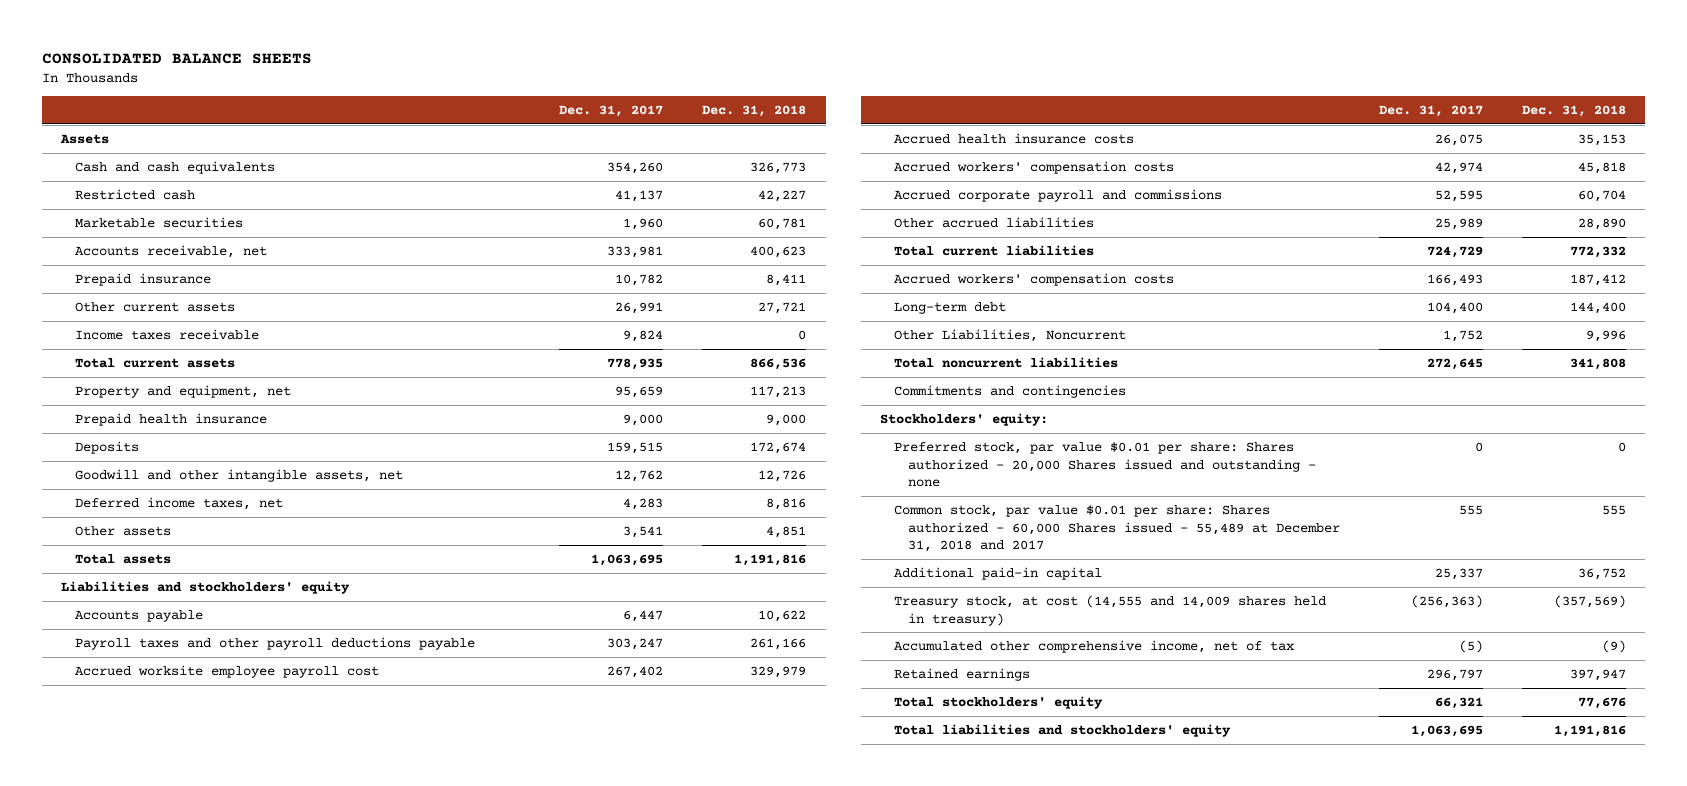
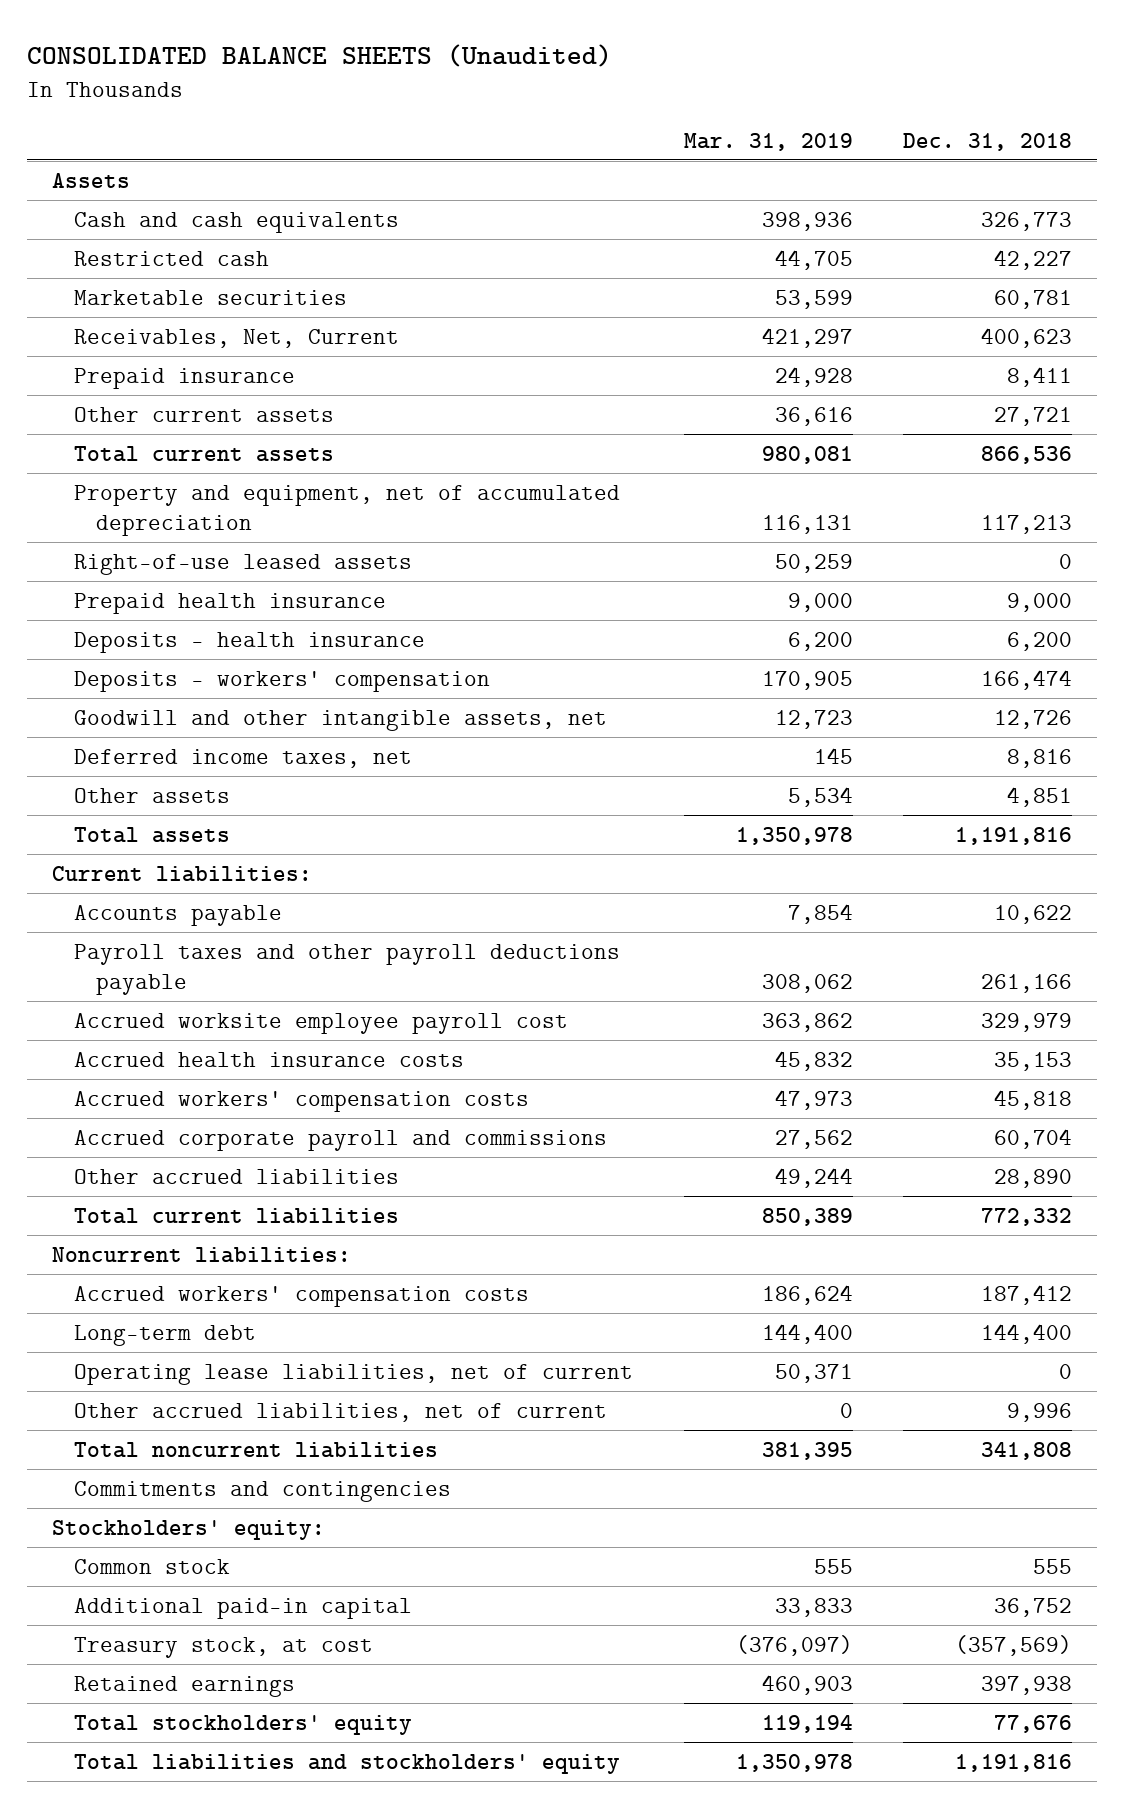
[41,53,312,65] CONSOLIDATED BALANCE SHEETS -> [26,44,612,68] CONSOLIDATED BALANCE SHEETS (Unaudited)
[559,105,664,118] Dec. 31, 2017 -> none
none -> [683,132,853,151] Mar. 31, 2019
[74,244,267,258] Accounts receivable, net -> [73,328,399,348] Receivables, Net, Current
[74,328,259,340] Income taxes receivable -> none
[74,384,291,398] Property and equipment, net -> [73,484,620,537] Property and equipment, net of accumulated depreciation
none -> [73,553,412,575] Right-of-use leased assets
[74,440,139,454] Deposits -> none
none -> [73,631,425,653] Deposits - health insurance
none -> [73,670,490,692] Deposits - workers' compensation
[61,580,351,594] Liabilities and stockholders' equity -> [51,865,312,882] Current liabilities:
none -> [51,1246,351,1263] Noncurrent liabilities:
none -> [73,1363,633,1385] Operating lease liabilities, net of current
[893,328,1126,342] Other Liabilities, Noncurrent -> [73,1402,607,1422] Other accrued liabilities, net of current
[893,441,1316,488] Preferred stock, par value $0.01 per share: Shares authorized - 20,000 Shares issued and outstanding - none -> none
[893,504,1340,553] Common stock, par value $0.01 per share: Shares authorized - 60,000 Shares issued - 55,489 at December 31, 2018 and 2017 -> [73,1558,230,1574] Common stock
[893,639,1294,653] Accumulated other comprehensive income, net of tax -> none
[893,594,1326,626] Treasury stock, at cost (14,555 and 14,009 shares held in treasury) -> [73,1636,373,1658] Treasury stock, at cost
[1569,668,1626,681] 397,947 -> [981,1675,1073,1695] 397,938

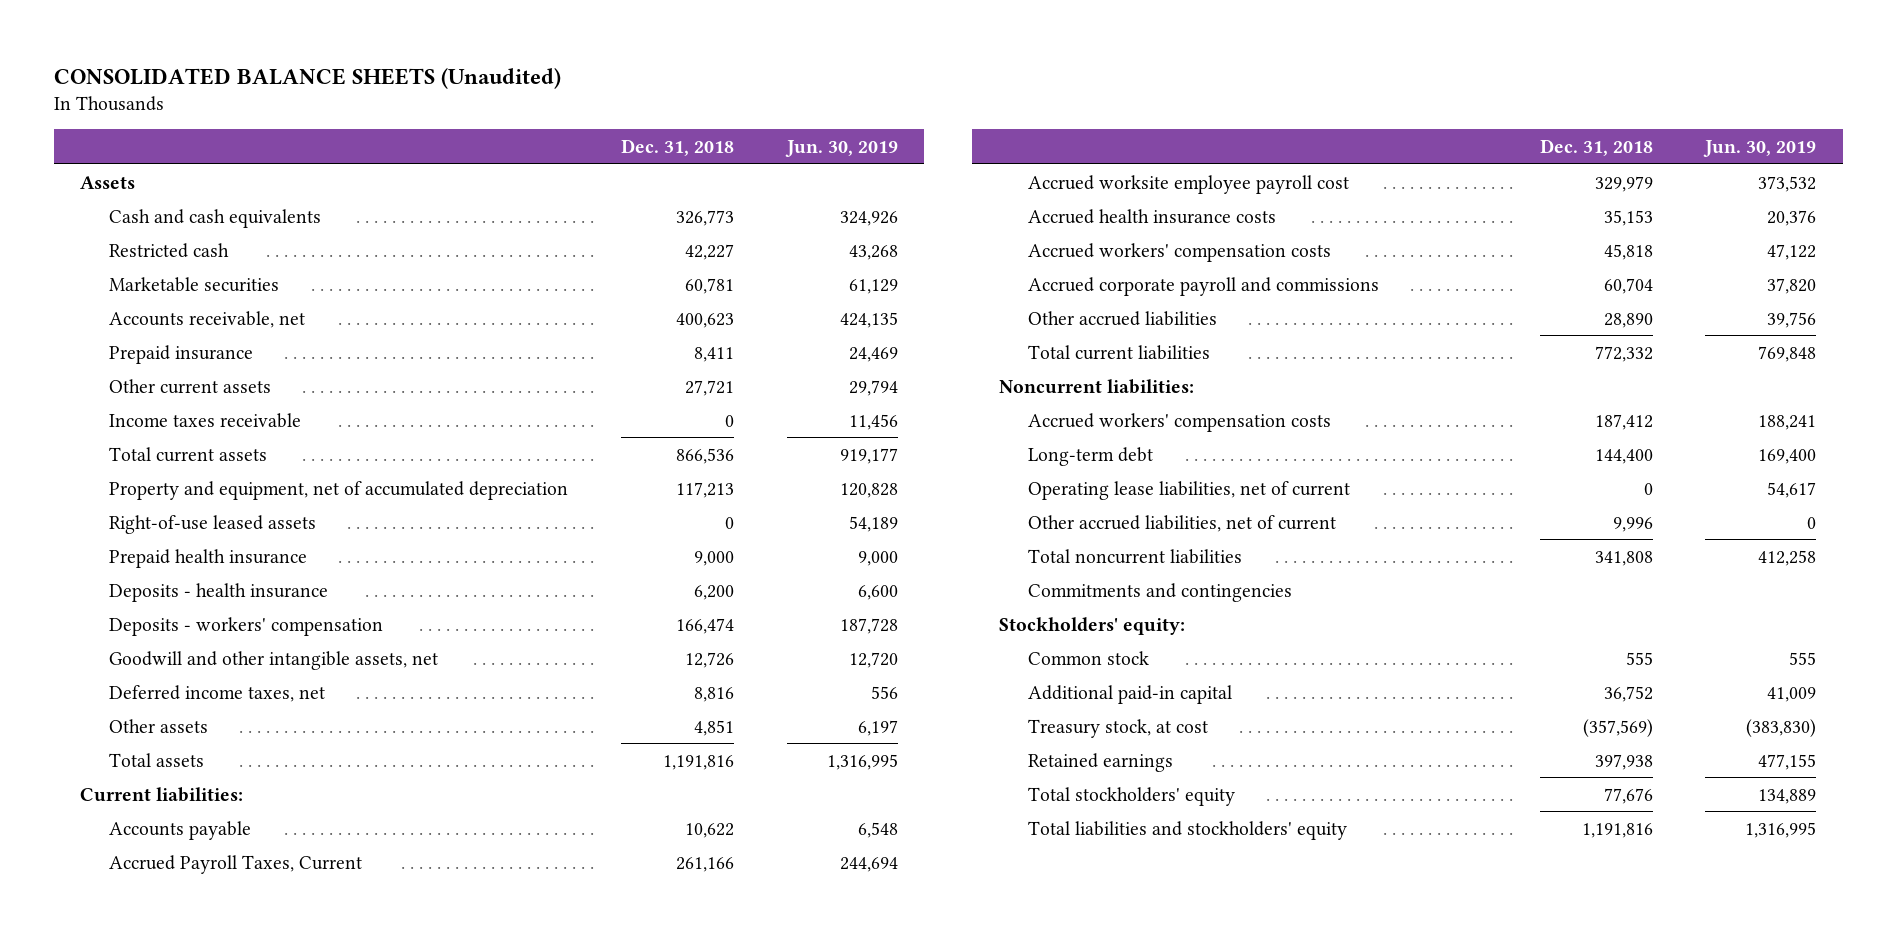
[683,132,853,151] Mar. 31, 2019 -> none
none -> [784,139,898,157] Jun. 30, 2019
[73,328,399,348] Receivables, Net, Current -> [109,310,306,328] Accounts receivable, net
none -> [109,412,302,428] Income taxes receivable
[73,943,620,996] Payroll taxes and other payroll deductions payable -> [109,854,363,874] Accrued Payroll Taxes, Current

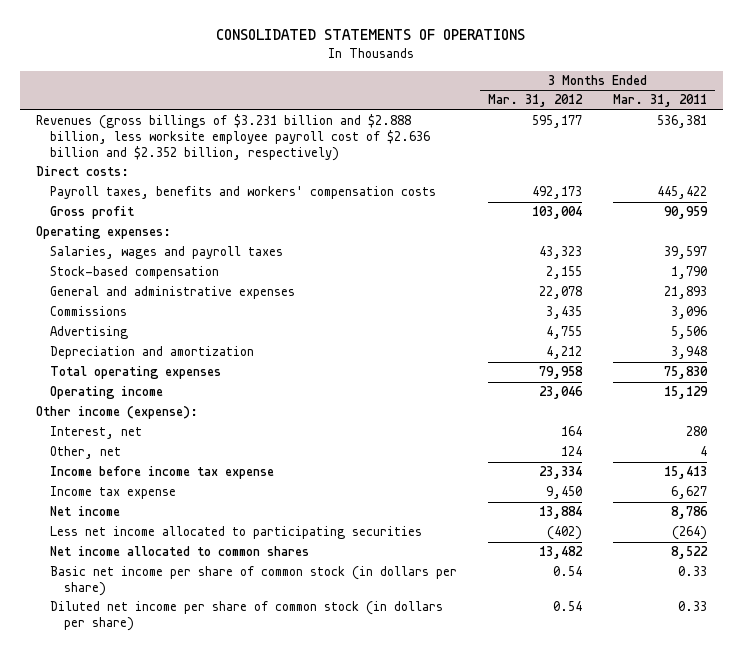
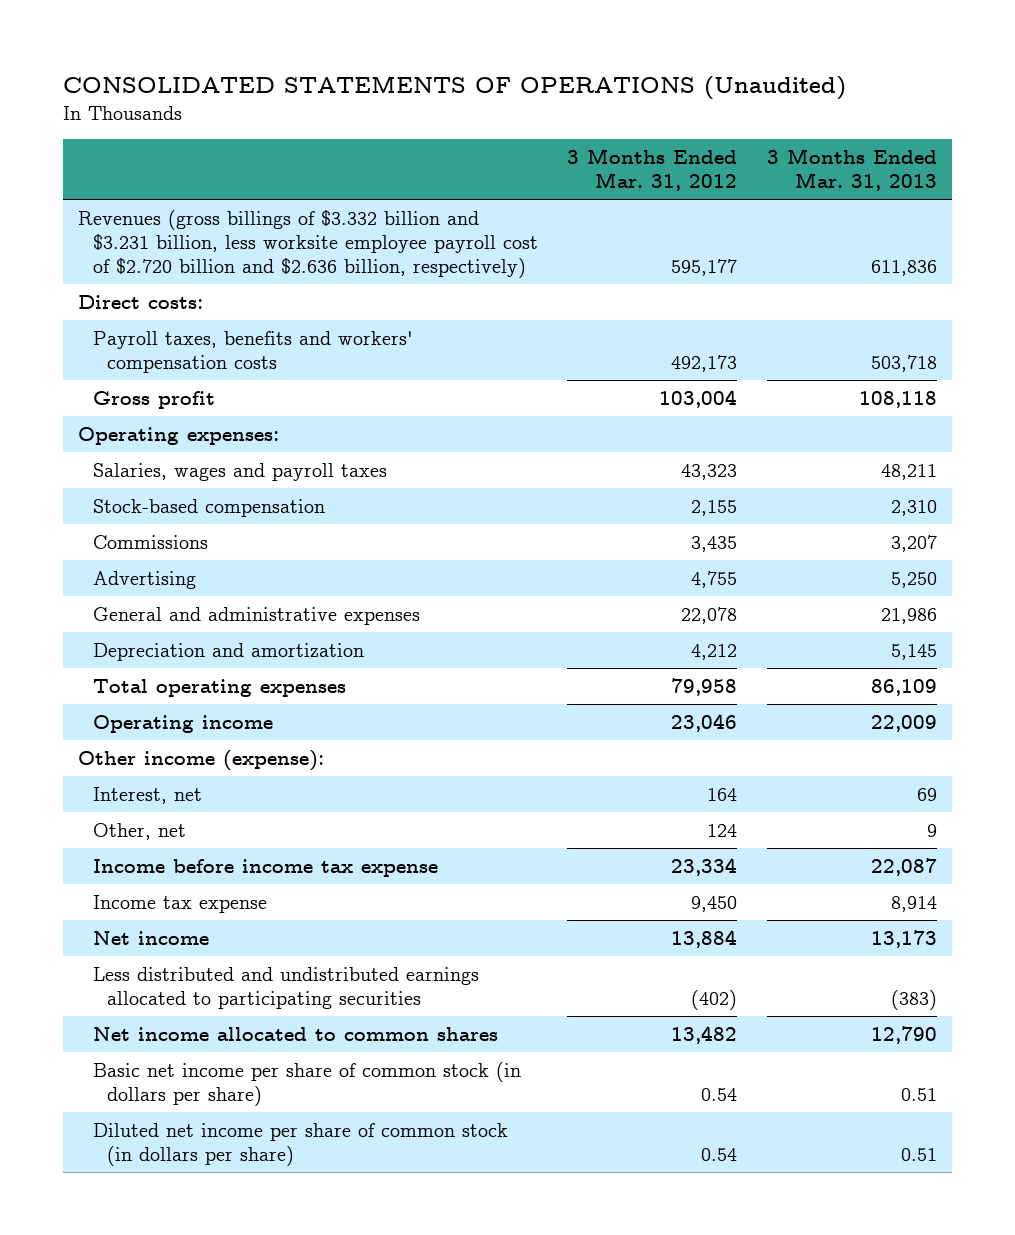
[216,29,526,41] CONSOLIDATED STATEMENTS OF OPERATIONS -> [62,76,846,101] CONSOLIDATED STATEMENTS OF OPERATIONS (Unaudited)
[613,94,708,108] Mar. 31, 2011 -> none
none -> [767,147,938,192] 3 Months Ended Mar. 31, 2013
[35,114,430,161] Revenues (gross billings of $3.231 billion and $2.888 billion, less worksite employee payroll cost of $2.636 billion and $2.352 billion, respectively) -> [77,209,538,279] Revenues (gross billings of $3.332 billion and $3.231 billion, less worksite employee payroll cost of $2.720 billion and $2.636 billion, respectively)
[49,286,295,300] General and administrative expenses -> [92,606,420,625] General and administrative expenses
[49,526,422,540] Less net income allocated to participating securities -> none
none -> [92,966,479,1009] Less distributed and undistributed earnings allocated to participating securities

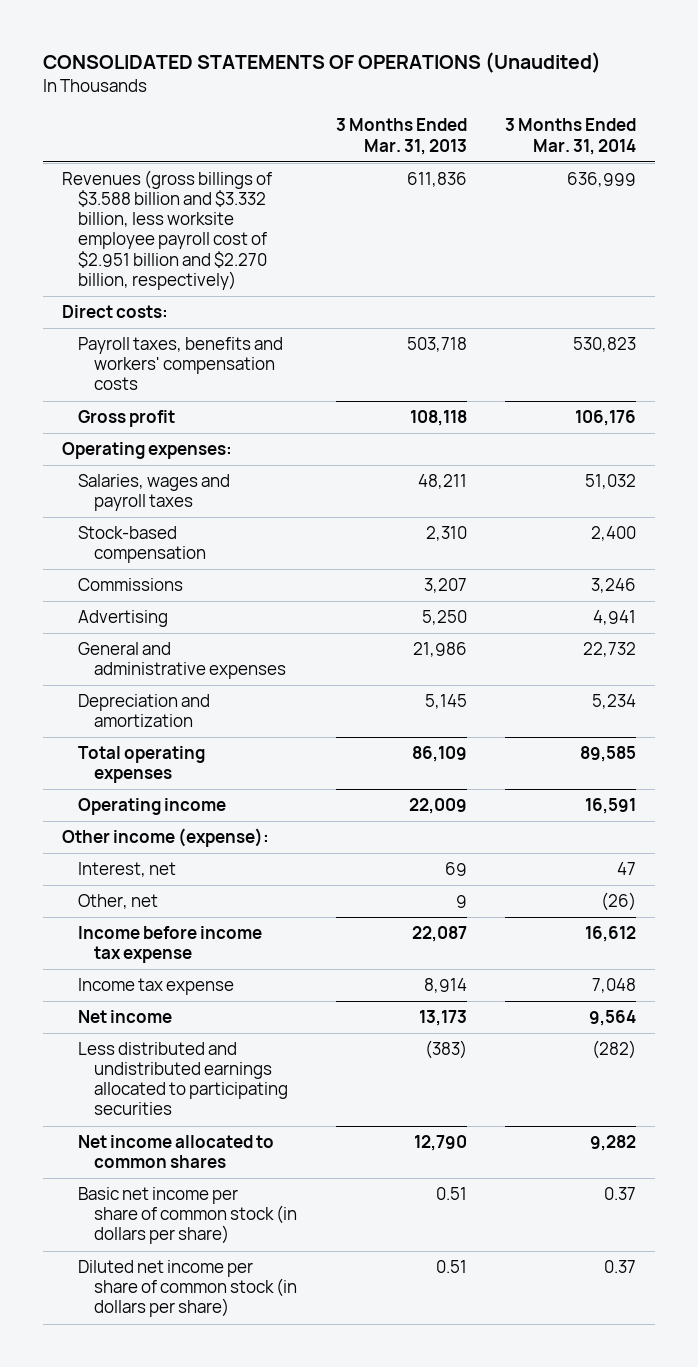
[567,147,738,192] 3 Months Ended Mar. 31, 2012 -> none
none -> [505,118,637,155] 3 Months Ended Mar. 31, 2014
[77,209,538,279] Revenues (gross billings of $3.332 billion and $3.231 billion, less worksite employee payroll cost of $2.720 billion and $2.636 billion, respectively) -> [62,170,273,290] Revenues (gross billings of $3.588 billion and $3.332 billion, less worksite employee payroll cost of $2.951 billion and $2.270 billion, respectively)

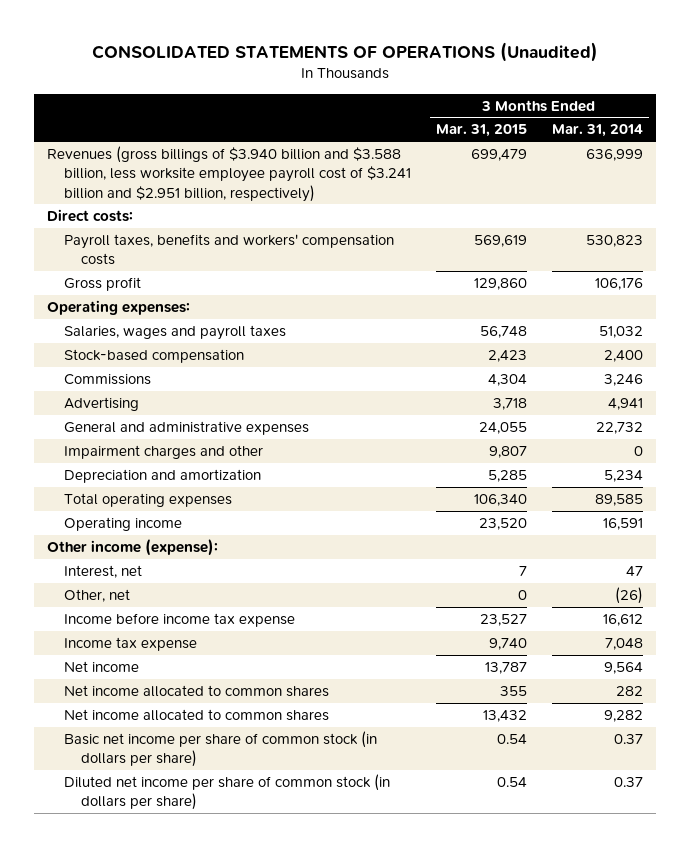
[335,118,467,155] 3 Months Ended Mar. 31, 2013 -> none
none -> [435,124,527,138] Mar. 31, 2015
[62,170,273,290] Revenues (gross billings of $3.588 billion and $3.332 billion, less worksite employee payroll cost of $2.951 billion and $2.270 billion, respectively) -> [46,146,411,202] Revenues (gross billings of $3.940 billion and $3.588 billion, less worksite employee payroll cost of $3.241 billion and $2.951 billion, respectively)
none -> [63,445,263,460] Impairment charges and other
[78,1042,289,1116] Less distributed and undistributed earnings allocated to participating securities -> none
none -> [63,685,329,698] Net income allocated to common shares

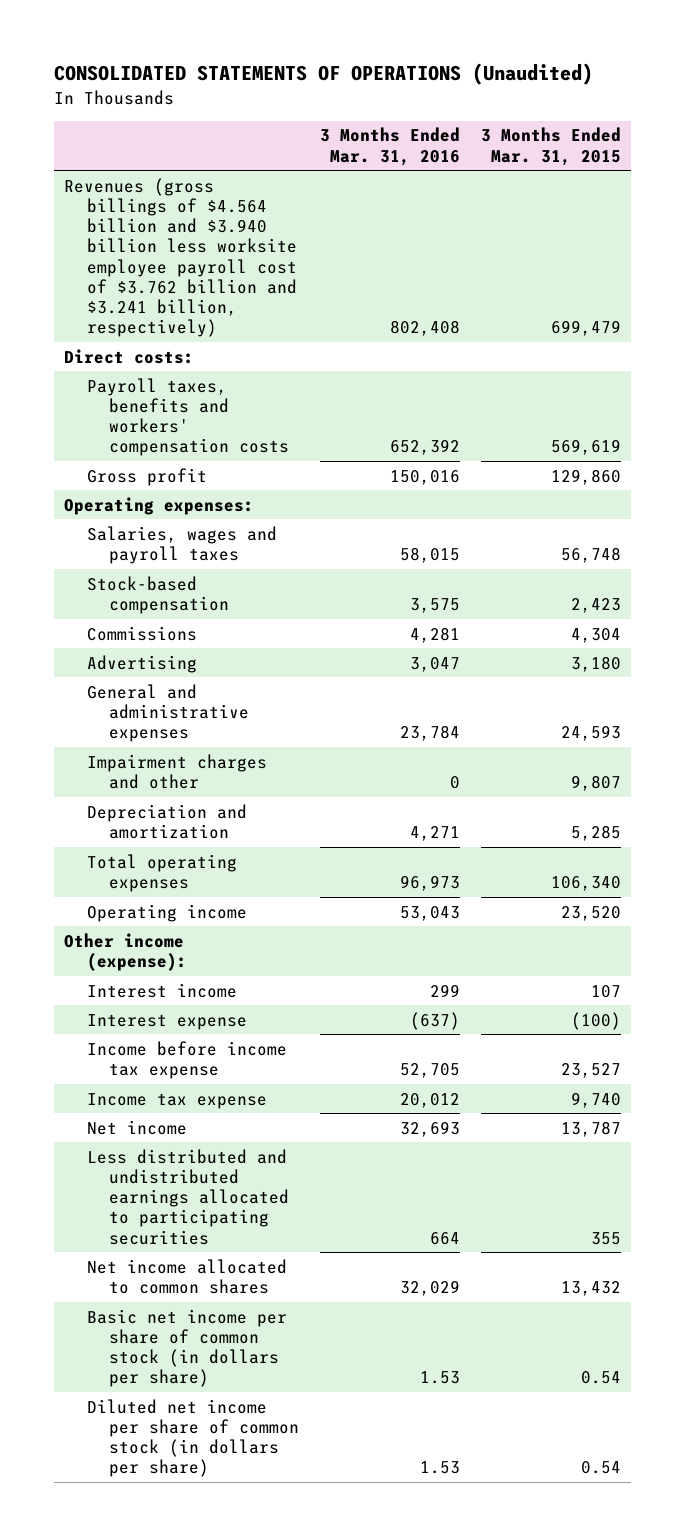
[551,124,643,138] Mar. 31, 2014 -> none
none -> [319,127,460,166] 3 Months Ended Mar. 31, 2016
[46,146,411,202] Revenues (gross billings of $3.940 billion and $3.588 billion, less worksite employee payroll cost of $3.241 billion and $2.951 billion, respectively) -> [63,177,297,338] Revenues (gross billings of $4.564 billion and $3.940 billion less worksite employee payroll cost of $3.762 billion and $3.241 billion, respectively)
[492,398,527,411] 3,718 -> [570,655,621,672] 3,180
[478,422,527,435] 24,055 -> [560,725,621,742] 24,593
[63,565,142,579] Interest, net -> none
[63,589,130,603] Other, net -> none
none -> [86,982,237,998] Interest income
none -> [86,1013,247,1030] Interest expense
[63,685,329,698] Net income allocated to common shares -> [86,1148,290,1245] Less distributed and undistributed earnings allocated to participating securities

